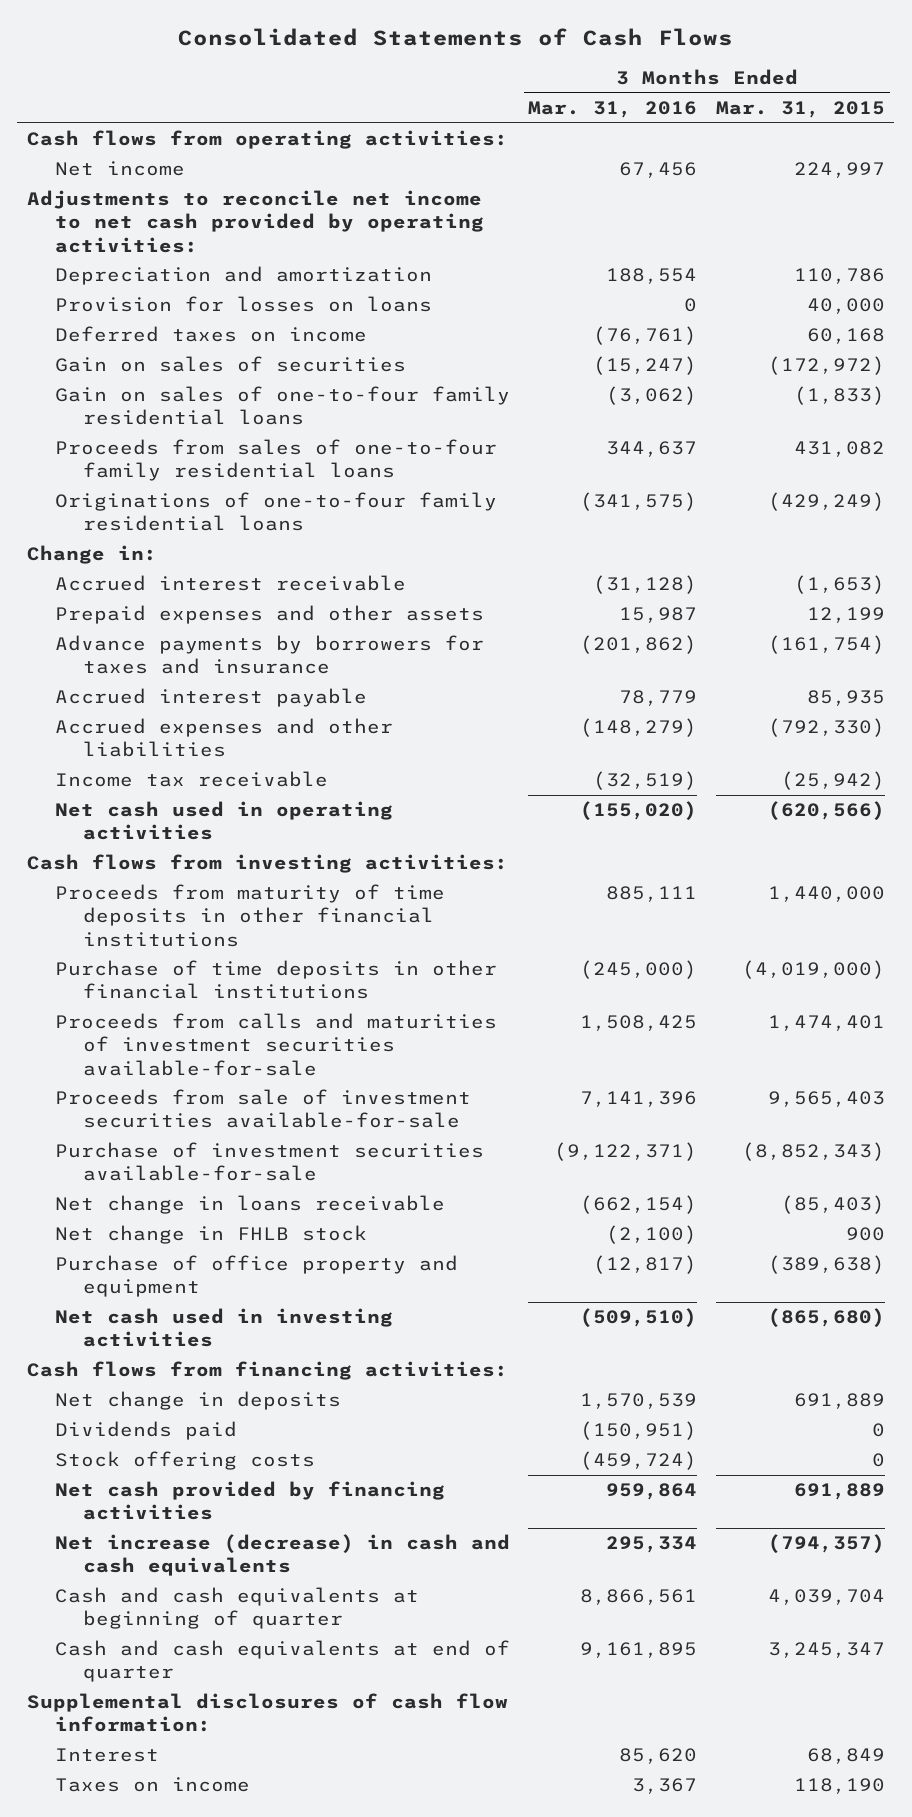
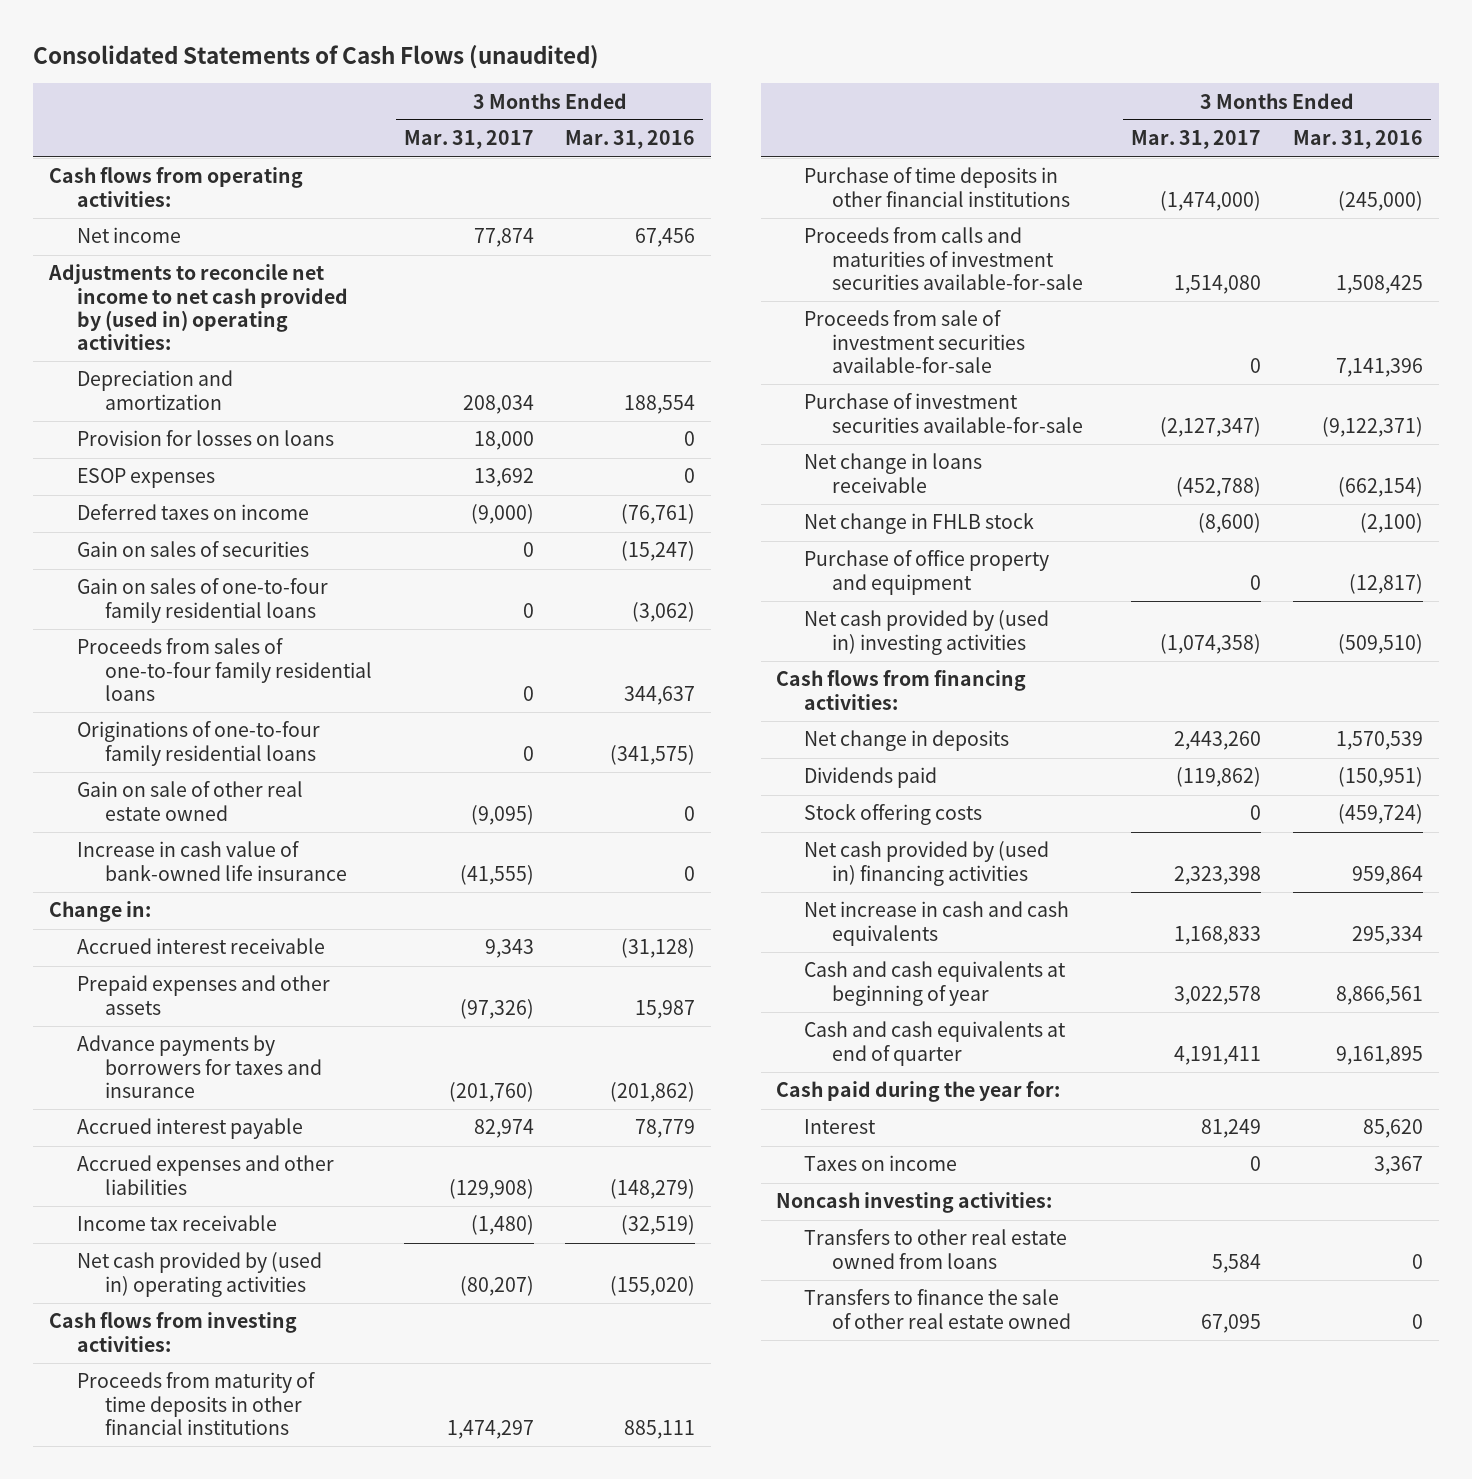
[177,28,733,47] Consolidated Statements of Cash Flows -> [33,44,600,69] Consolidated Statements of Cash Flows (unaudited)
[716,101,886,119] Mar. 31, 2015 -> none
none -> [403,130,534,150] Mar. 31, 2017
[26,190,484,253] Adjustments to reconcile net income to net cash provided by operating activities: -> [47,264,348,350] Adjustments to reconcile net income to net cash provided by (used in) operating activities:
none -> [76,468,215,489] ESOP expenses
none -> [76,781,303,821] Gain on sale of other real estate owned
none -> [76,841,347,881] Increase in cash value of bank-owned life insurance
[54,801,393,841] Net cash used in operating activities -> [76,1252,322,1297] Net cash provided by (used in) operating activities
[54,1308,393,1348] Net cash used in investing activities -> [804,610,1050,655] Net cash provided by (used in) investing activities
[54,1481,445,1521] Net cash provided by financing activities -> [804,841,1050,886] Net cash provided by (used in) financing activities
[54,1534,510,1577] Net increase (decrease) in cash and cash equivalents -> [804,901,1070,946] Net increase in cash and cash equivalents
[54,1587,419,1630] Cash and cash equivalents at beginning of quarter -> [804,961,1067,1006] Cash and cash equivalents at beginning of year
[26,1693,508,1733] Supplemental disclosures of cash flow information: -> none
none -> [776,1081,1061,1103] Cash paid during the year for:
none -> [776,1192,1053,1214] Noncash investing activities:
none -> [804,1229,1068,1269] Transfers to other real estate owned from loans
none -> [804,1289,1072,1329] Transfers to finance the sale of other real estate owned

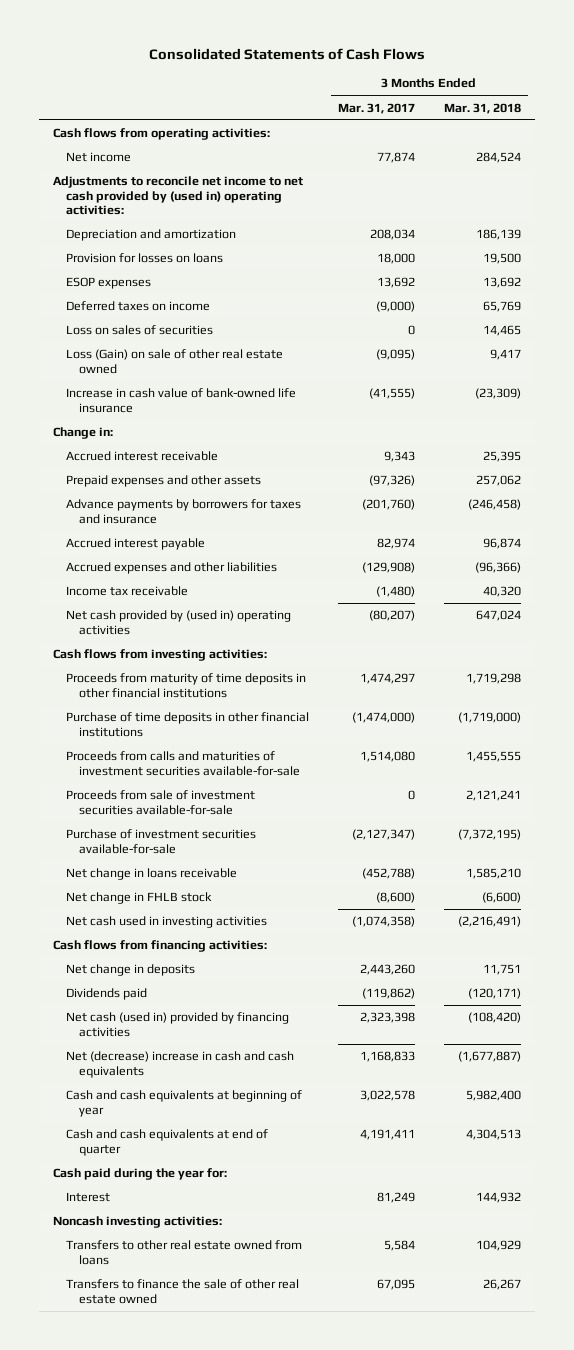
[33,44,600,69] Consolidated Statements of Cash Flows (unaudited) -> [149,47,426,60] Consolidated Statements of Cash Flows
[565,130,696,150] Mar. 31, 2016 -> none
none -> [443,102,521,114] Mar. 31, 2018
[76,578,328,623] Gain on sales of one-to-four family residential loans -> none
[76,638,372,701] Proceeds from sales of one-to-four family residential loans -> none
[76,721,320,766] Originations of one-to-four family residential loans -> none
[76,541,309,558] Gain on sales of securities -> [65,325,213,336] Loss on sales of securities
[76,781,303,821] Gain on sale of other real estate owned -> [65,349,283,374] Loss (Gain) on sale of other real estate owned
[804,550,1050,595] Purchase of office property and equipment -> none
[804,610,1050,655] Net cash provided by (used in) investing activities -> [65,916,267,929] Net cash used in investing activities
[804,804,983,826] Stock offering costs -> none
[804,841,1050,886] Net cash provided by (used in) financing activities -> [65,1012,289,1037] Net cash (used in) provided by financing activities
[804,901,1070,946] Net increase in cash and cash equivalents -> [65,1051,294,1078] Net (decrease) increase in cash and cash equivalents
[804,1155,958,1172] Taxes on income -> none

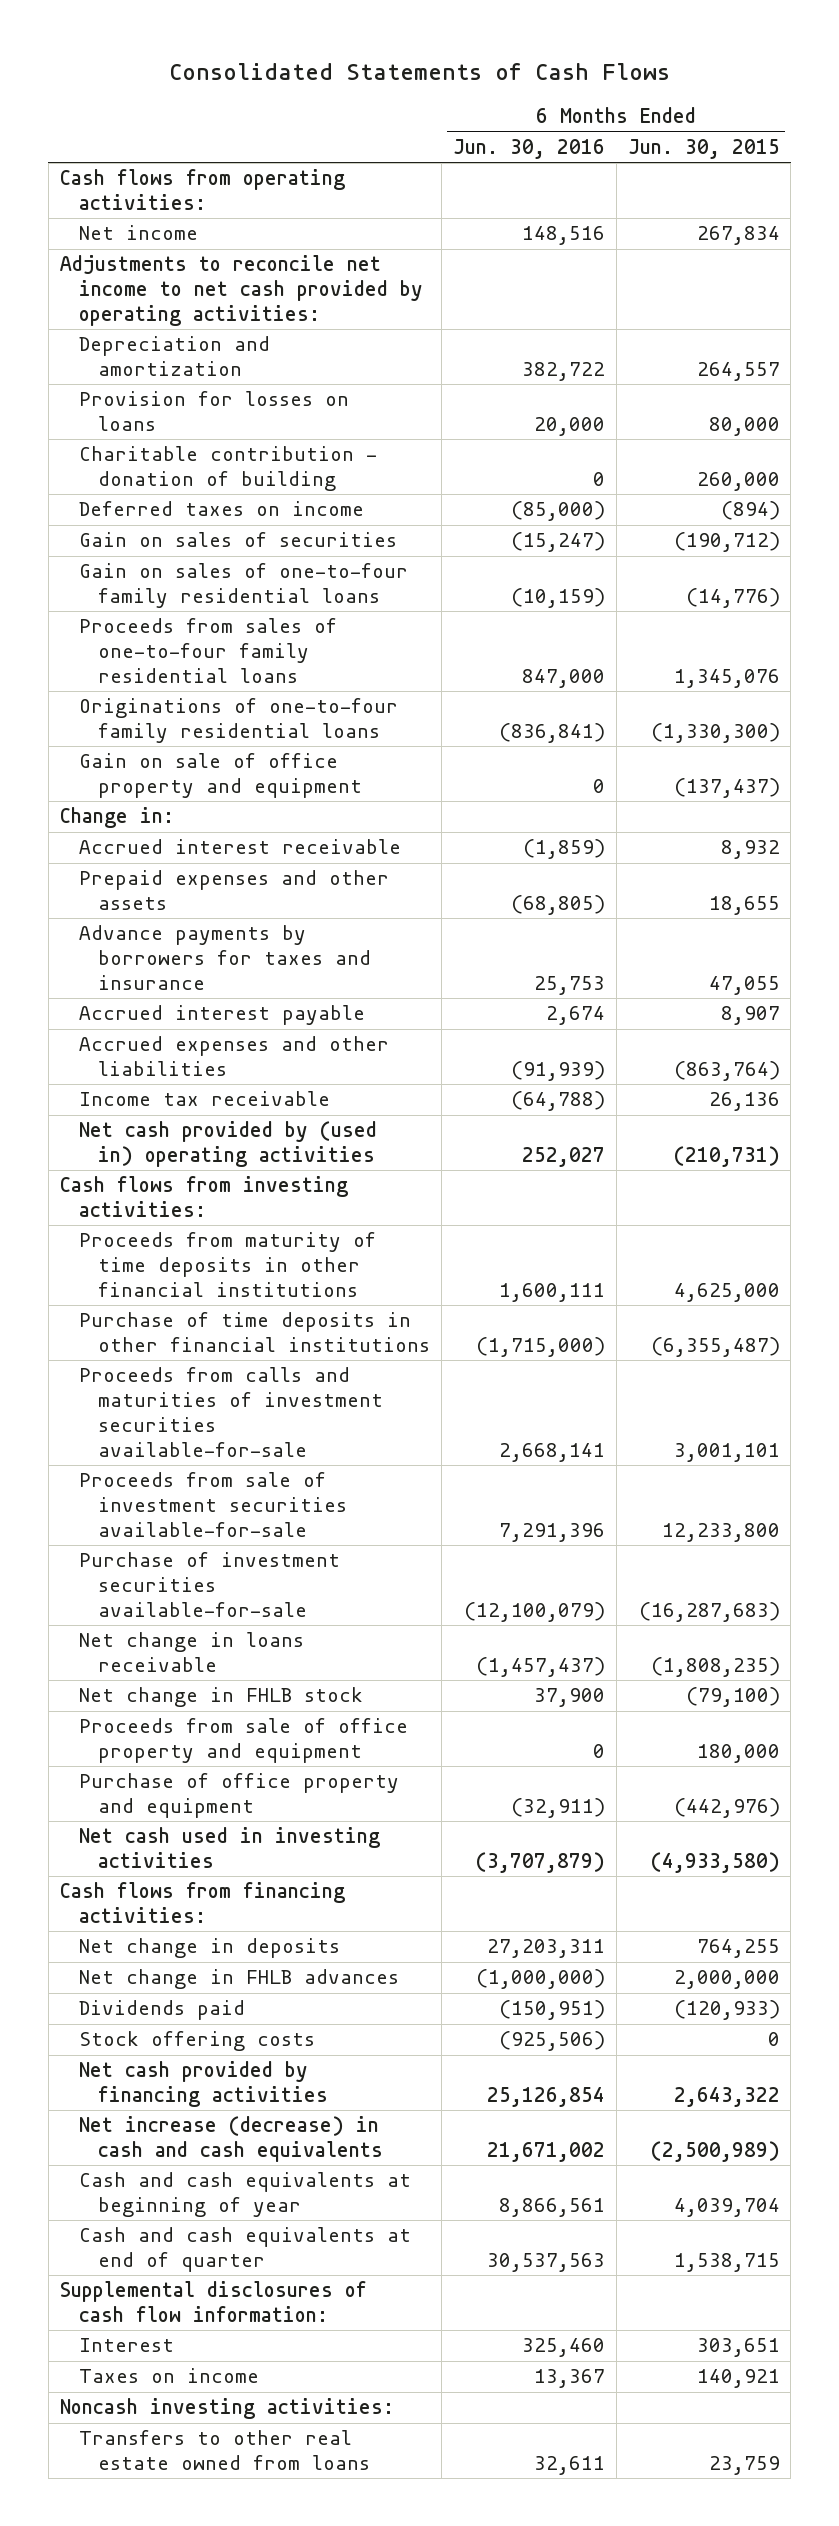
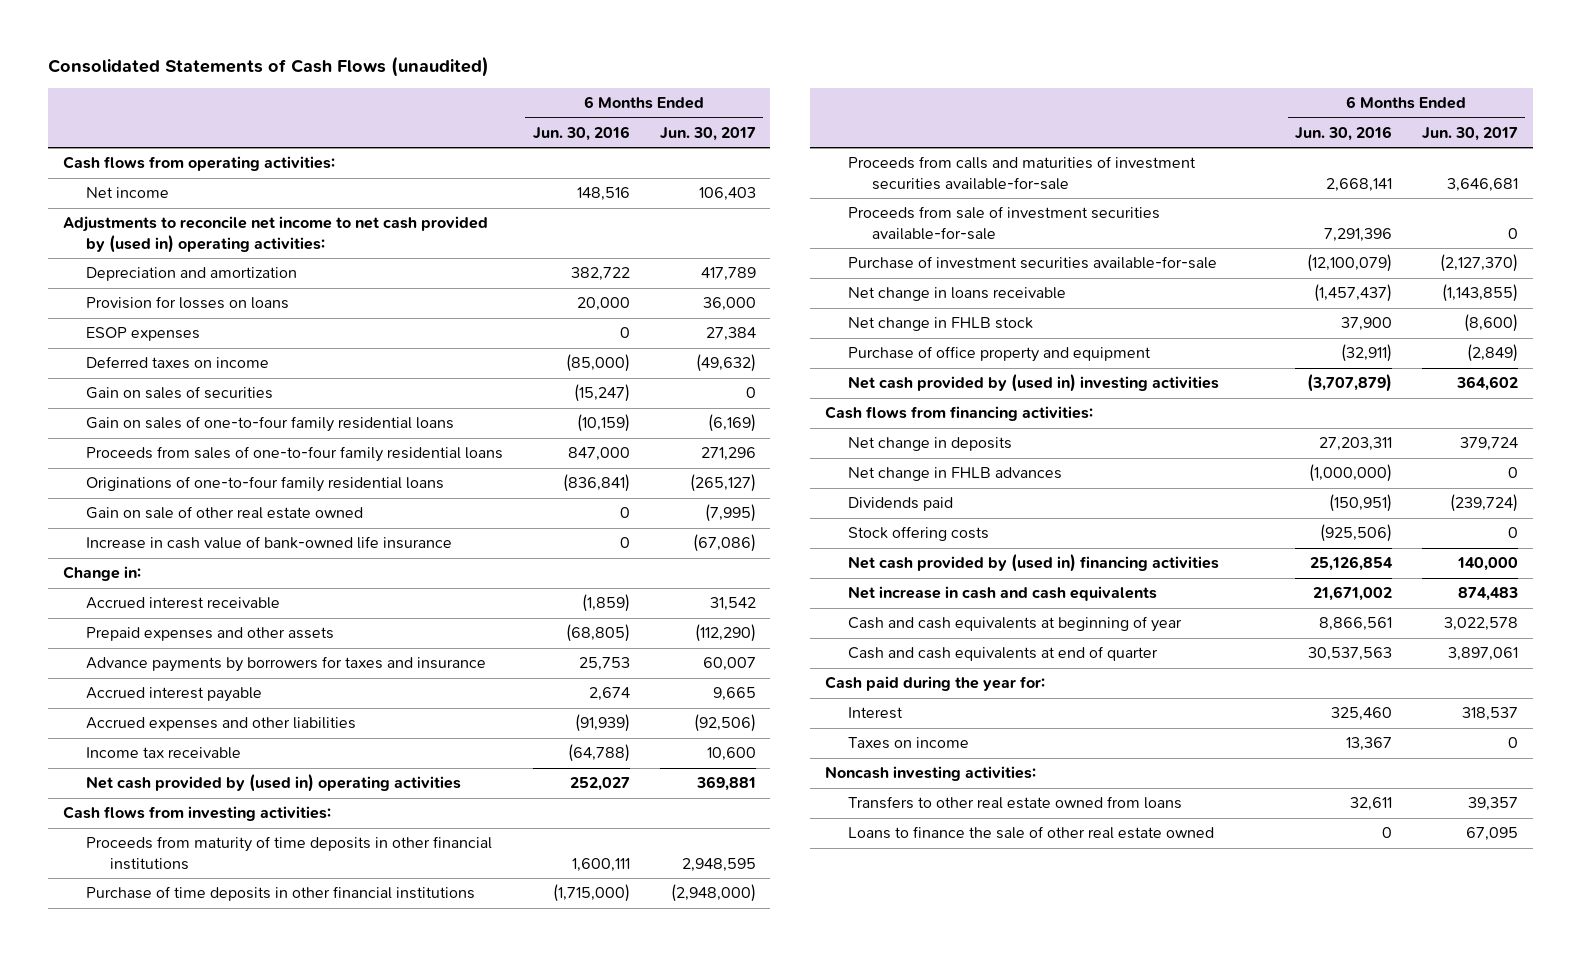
[168,63,670,81] Consolidated Statements of Cash Flows -> [47,56,489,78] Consolidated Statements of Cash Flows (unaudited)
[627,139,780,160] Jun. 30, 2015 -> none
none -> [659,126,756,141] Jun. 30, 2017
[59,255,423,327] Adjustments to reconcile net income to net cash provided by operating activities: -> [62,216,488,253] Adjustments to reconcile net income to net cash provided by (used in) operating activities:
[78,446,377,492] Charitable contribution - donation of building -> none
none -> [86,327,201,342] ESOP expenses
[78,753,363,799] Gain on sale of office property and equipment -> none
none -> [86,506,364,520] Gain on sale of other real estate owned
none -> [86,536,453,550] Increase in cash value of bank-owned life insurance
[78,1718,408,1764] Proceeds from sale of office property and equipment -> none
[78,1827,380,1869] Net cash used in investing activities -> [848,374,1220,393] Net cash provided by (used in) investing activities
[78,2061,329,2108] Net cash provided by financing activities -> [848,554,1220,573] Net cash provided by (used in) financing activities
[78,2116,384,2163] Net increase (decrease) in cash and cash equivalents -> [848,586,1158,602] Net increase in cash and cash equivalents
[59,2281,367,2323] Supplemental disclosures of cash flow information: -> none
none -> [824,676,1045,692] Cash paid during the year for:
none -> [848,826,1215,840] Loans to finance the sale of other real estate owned

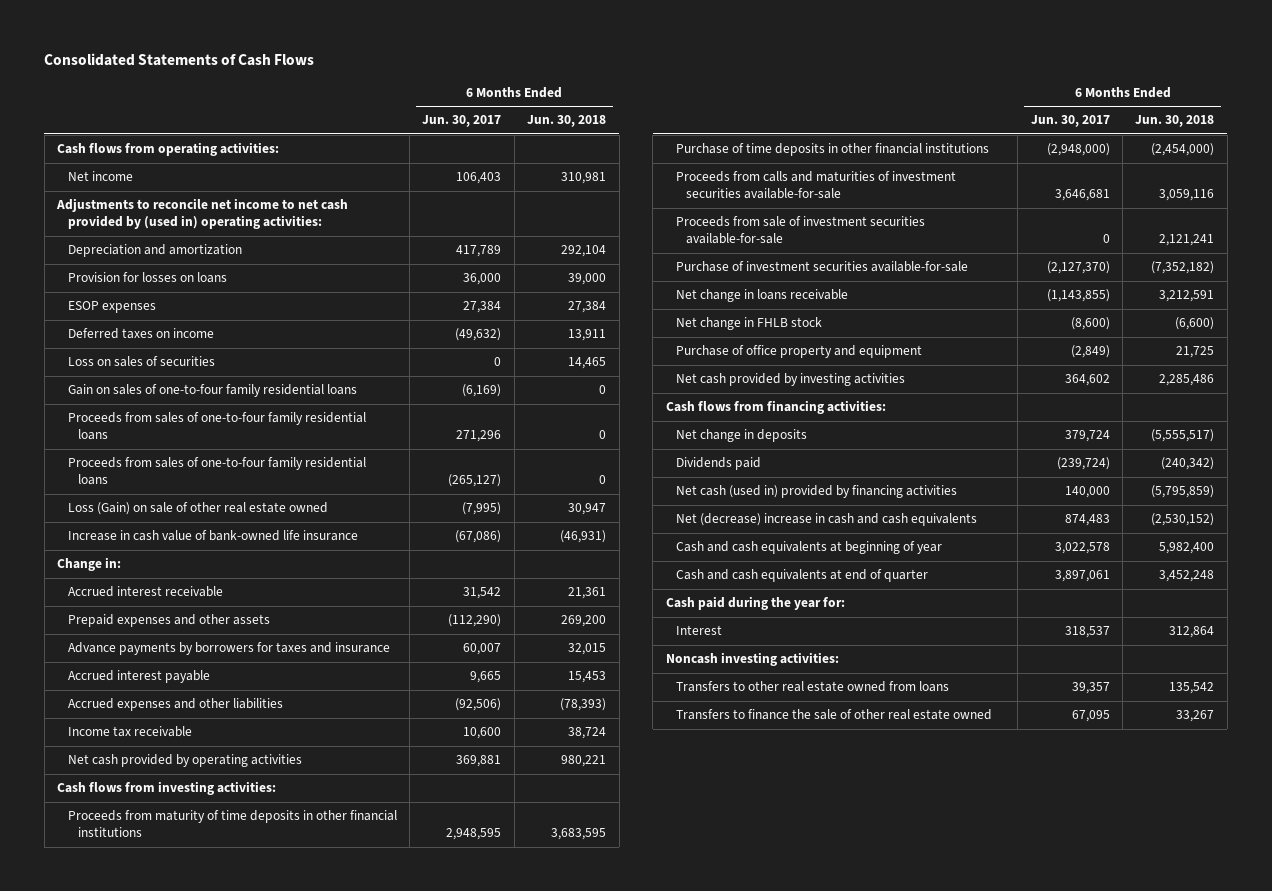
[47,56,489,78] Consolidated Statements of Cash Flows (unaudited) -> [44,53,315,67] Consolidated Statements of Cash Flows
[532,125,630,141] Jun. 30, 2016 -> none
none -> [527,115,607,128] Jun. 30, 2018
[86,386,274,400] Gain on sales of securities -> [67,356,215,368] Loss on sales of securities
[86,476,445,493] Originations of one-to-four family residential loans -> [67,457,366,486] Proceeds from sales of one-to-four family residential loans
[86,506,364,520] Gain on sale of other real estate owned -> [67,502,328,516] Loss (Gain) on sale of other real estate owned
[86,774,462,793] Net cash provided by (used in) operating activities -> [67,754,302,768] Net cash provided by operating activities
[848,374,1220,393] Net cash provided by (used in) investing activities -> [675,373,905,387] Net cash provided by investing activities
[848,467,1063,482] Net change in FHLB advances -> none
[848,526,990,542] Stock offering costs -> none
[848,554,1220,573] Net cash provided by (used in) financing activities -> [675,485,957,499] Net cash (used in) provided by financing activities
[848,586,1158,602] Net increase in cash and cash equivalents -> [675,513,977,527] Net (decrease) increase in cash and cash equivalents
[848,737,970,750] Taxes on income -> none
[848,826,1215,840] Loans to finance the sale of other real estate owned -> [675,709,992,721] Transfers to finance the sale of other real estate owned

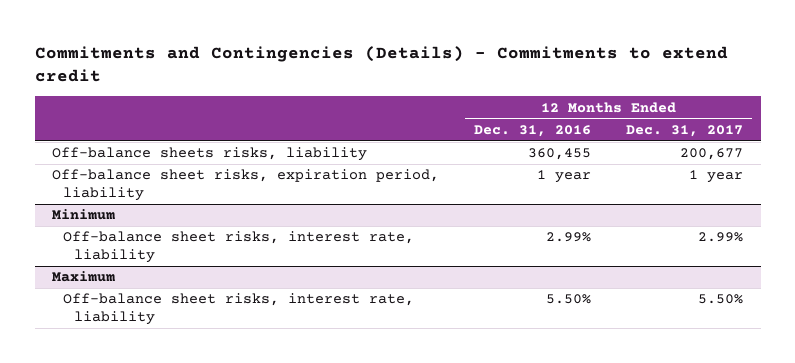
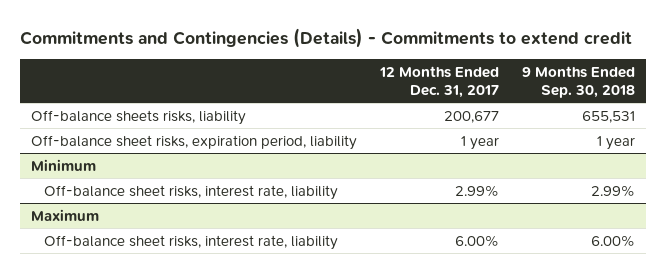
[474,124,592,137] Dec. 31, 2016 -> none
none -> [521,65,635,98] 9 Months Ended Sep. 30, 2018
[698,294,744,305] 5.50% -> [455,234,500,247] 6.00%

